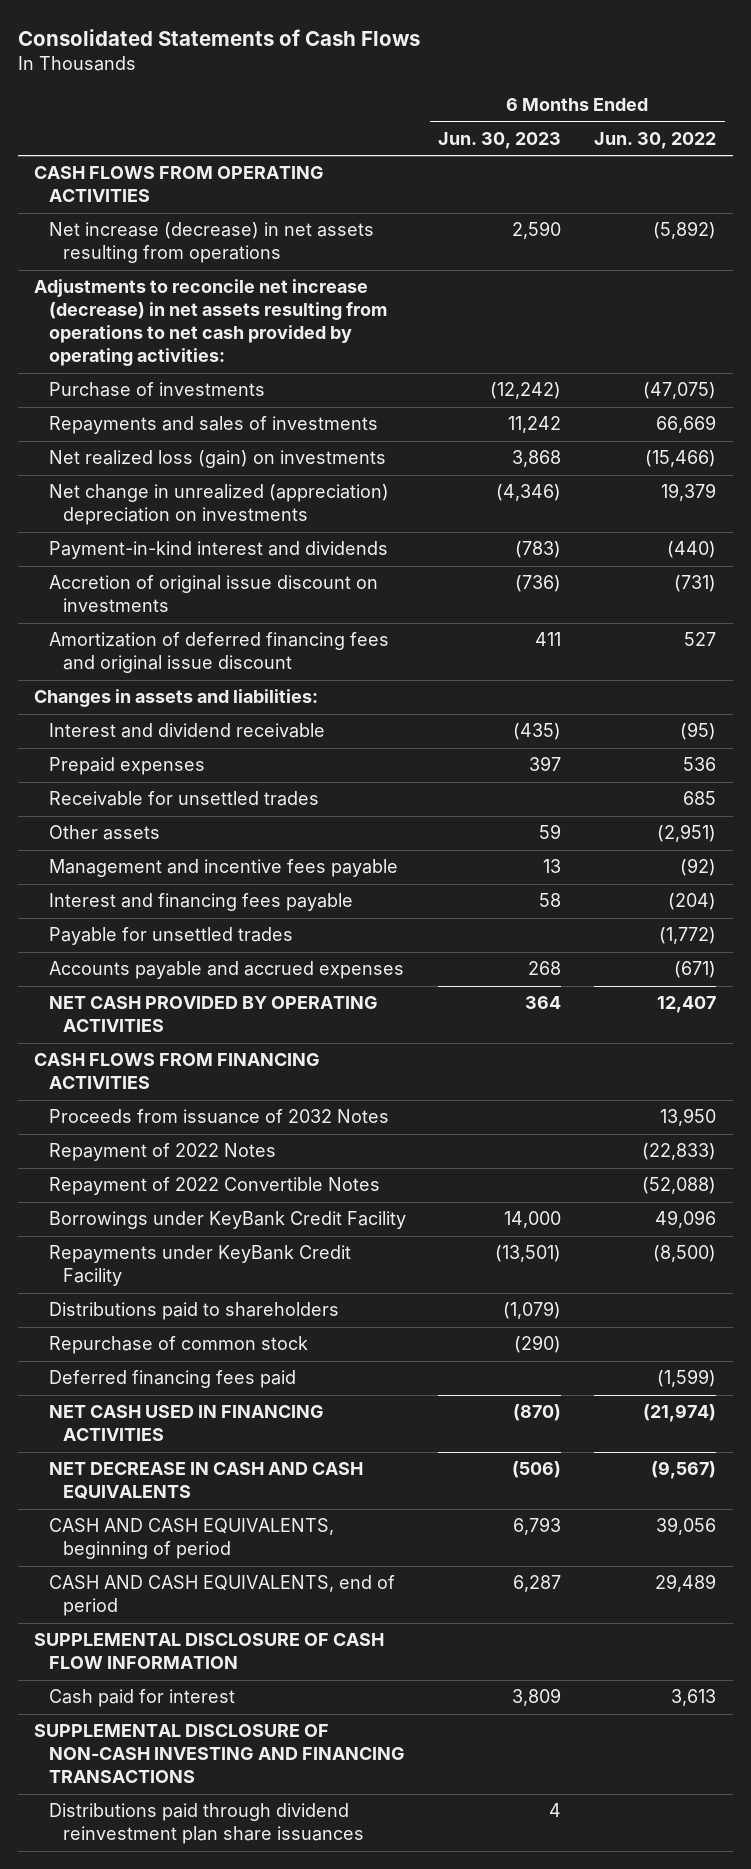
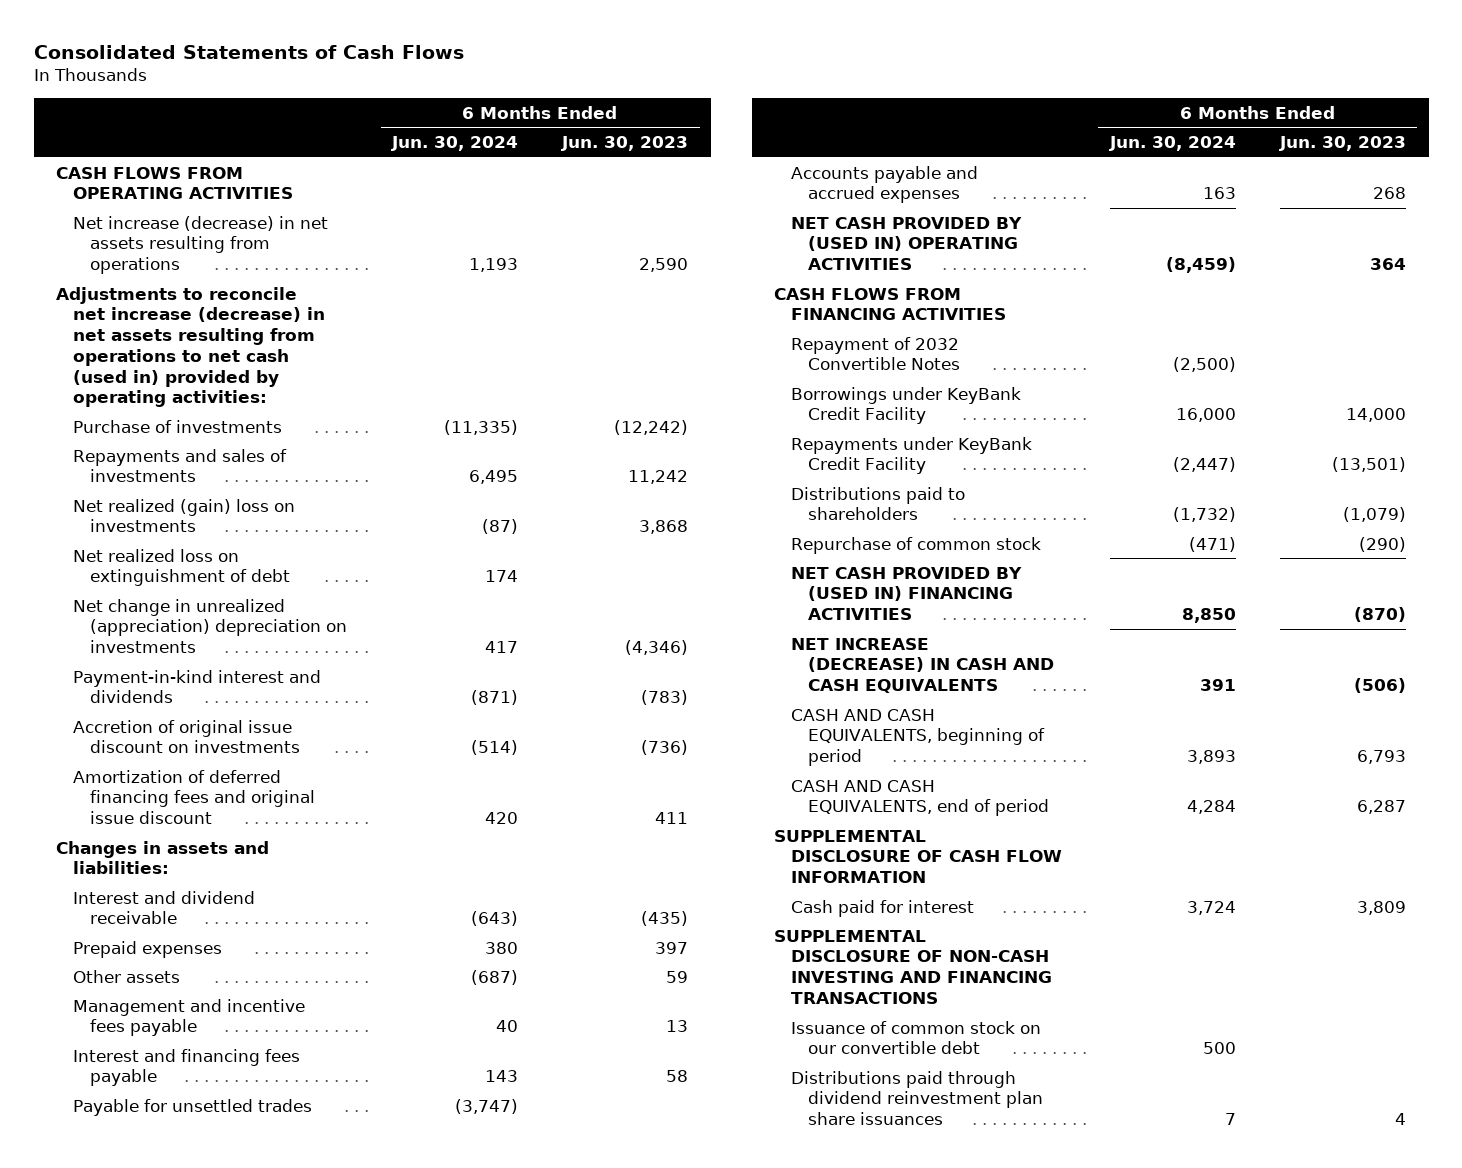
[594,131,717,149] Jun. 30, 2022 -> none
none -> [390,135,518,151] Jun. 30, 2024
[34,279,387,367] Adjustments to reconcile net increase (decrease) in net assets resulting from operations to net cash provided by operating activities: -> [56,286,326,408] Adjustments to reconcile net increase (decrease) in net assets resulting from operations to net cash (used in) provided by operating activities:
[48,450,386,469] Net realized loss (gain) on investments -> [73,498,296,533] Net realized (gain) loss on investments
none -> [73,548,291,587] Net realized loss on extinguishment of debt
[48,791,319,807] Receivable for unsettled trades -> none
[48,996,378,1033] NET CASH PROVIDED BY OPERATING ACTIVITIES -> [790,216,1022,271] NET CASH PROVIDED BY (USED IN) OPERATING ACTIVITIES
[48,1109,389,1125] Proceeds from issuance of 2032 Notes -> none
[48,1143,276,1162] Repayment of 2022 Notes -> none
[48,1177,380,1196] Repayment of 2022 Convertible Notes -> [790,336,960,371] Repayment of 2032 Convertible Notes
[48,1370,296,1389] Deferred financing fees paid -> none
[48,1405,324,1442] NET CASH USED IN FINANCING ACTIVITIES -> [790,566,1022,621] NET CASH PROVIDED BY (USED IN) FINANCING ACTIVITIES
[48,1462,363,1500] NET DECREASE IN CASH AND CASH EQUIVALENTS -> [790,637,1054,694] NET INCREASE (DECREASE) IN CASH AND CASH EQUIVALENTS
none -> [790,1020,1041,1055] Issuance of common stock on our convertible debt

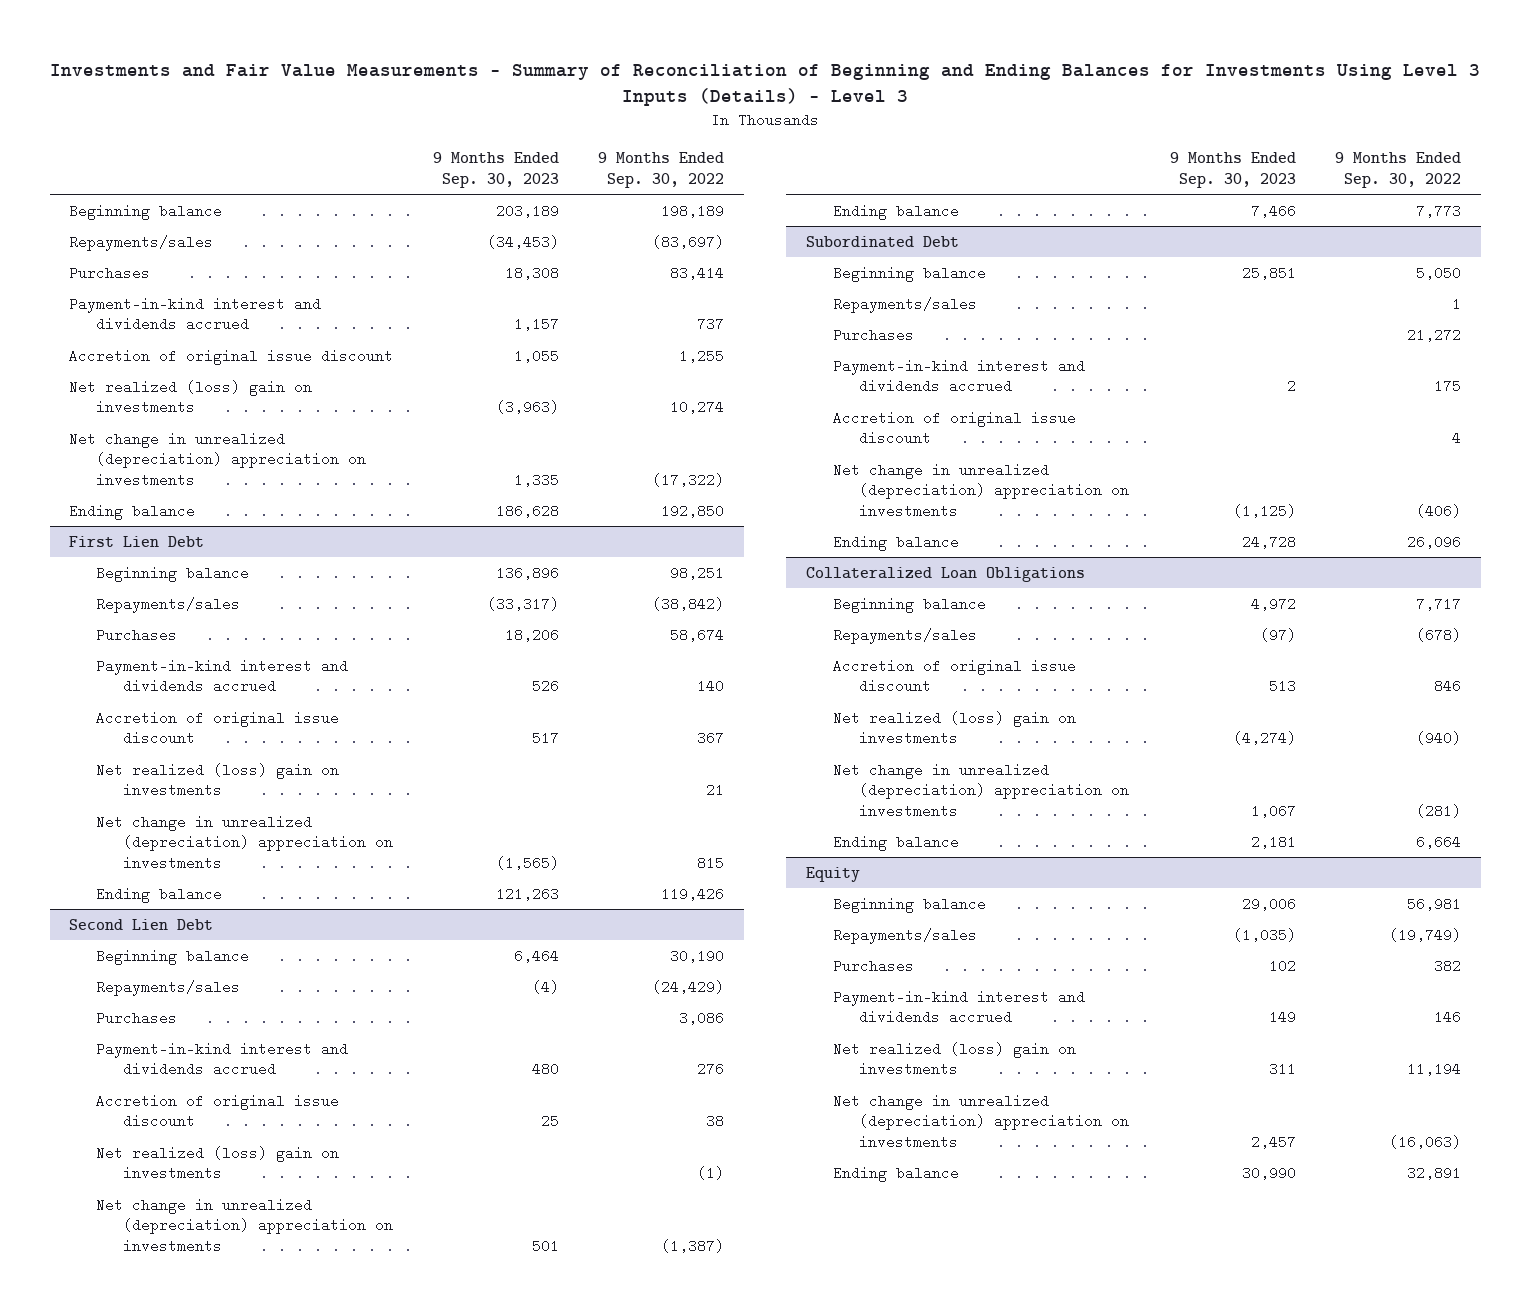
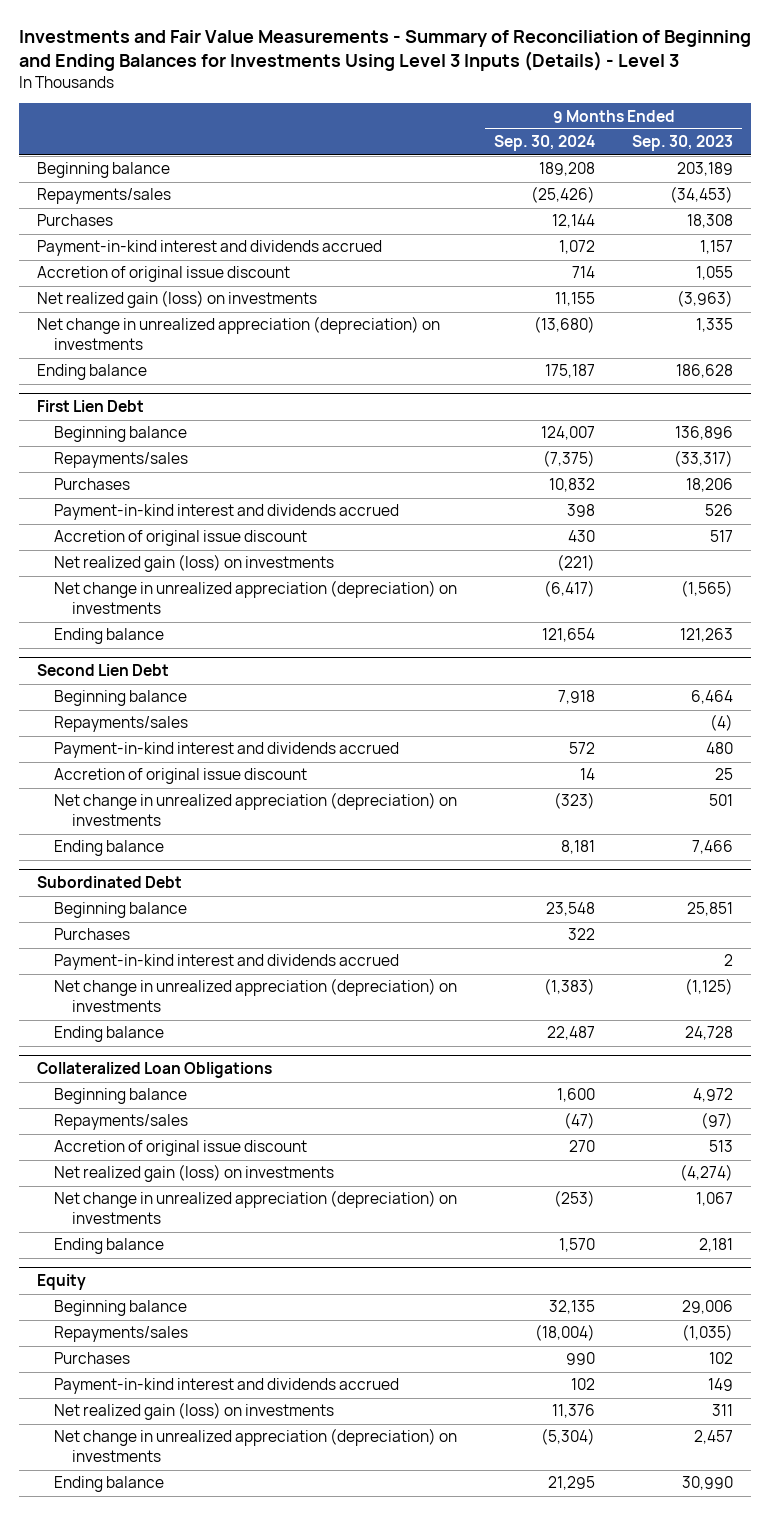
[598,152,725,188] 9 Months Ended Sep. 30, 2022 -> none
none -> [494,135,596,152] Sep. 30, 2024
[69,379,313,415] Net realized (loss) gain on investments -> [37,290,318,309] Net realized gain (loss) on investments
[69,431,366,487] Net change in unrealized (depreciation) appreciation on investments -> [37,316,441,351] Net change in unrealized appreciation (depreciation) on investments
[95,762,339,798] Net realized (loss) gain on investments -> [54,554,335,573] Net realized gain (loss) on investments
[95,814,393,870] Net change in unrealized (depreciation) appreciation on investments -> [54,580,458,615] Net change in unrealized appreciation (depreciation) on investments
[95,1010,177,1025] Purchases -> none
[95,1145,339,1181] Net realized (loss) gain on investments -> none
[95,1197,393,1253] Net change in unrealized (depreciation) appreciation on investments -> [54,792,458,827] Net change in unrealized appreciation (depreciation) on investments
[832,296,977,313] Repayments/sales -> none
[832,410,1076,446] Accretion of original issue discount -> none
[832,462,1130,518] Net change in unrealized (depreciation) appreciation on investments -> [54,978,458,1013] Net change in unrealized appreciation (depreciation) on investments
[832,710,1076,746] Net realized (loss) gain on investments -> [54,1164,335,1183] Net realized gain (loss) on investments
[832,762,1130,818] Net change in unrealized (depreciation) appreciation on investments -> [54,1190,458,1225] Net change in unrealized appreciation (depreciation) on investments
[832,1041,1076,1077] Net realized (loss) gain on investments -> [54,1402,335,1421] Net realized gain (loss) on investments
[832,1093,1130,1149] Net change in unrealized (depreciation) appreciation on investments -> [54,1428,458,1463] Net change in unrealized appreciation (depreciation) on investments

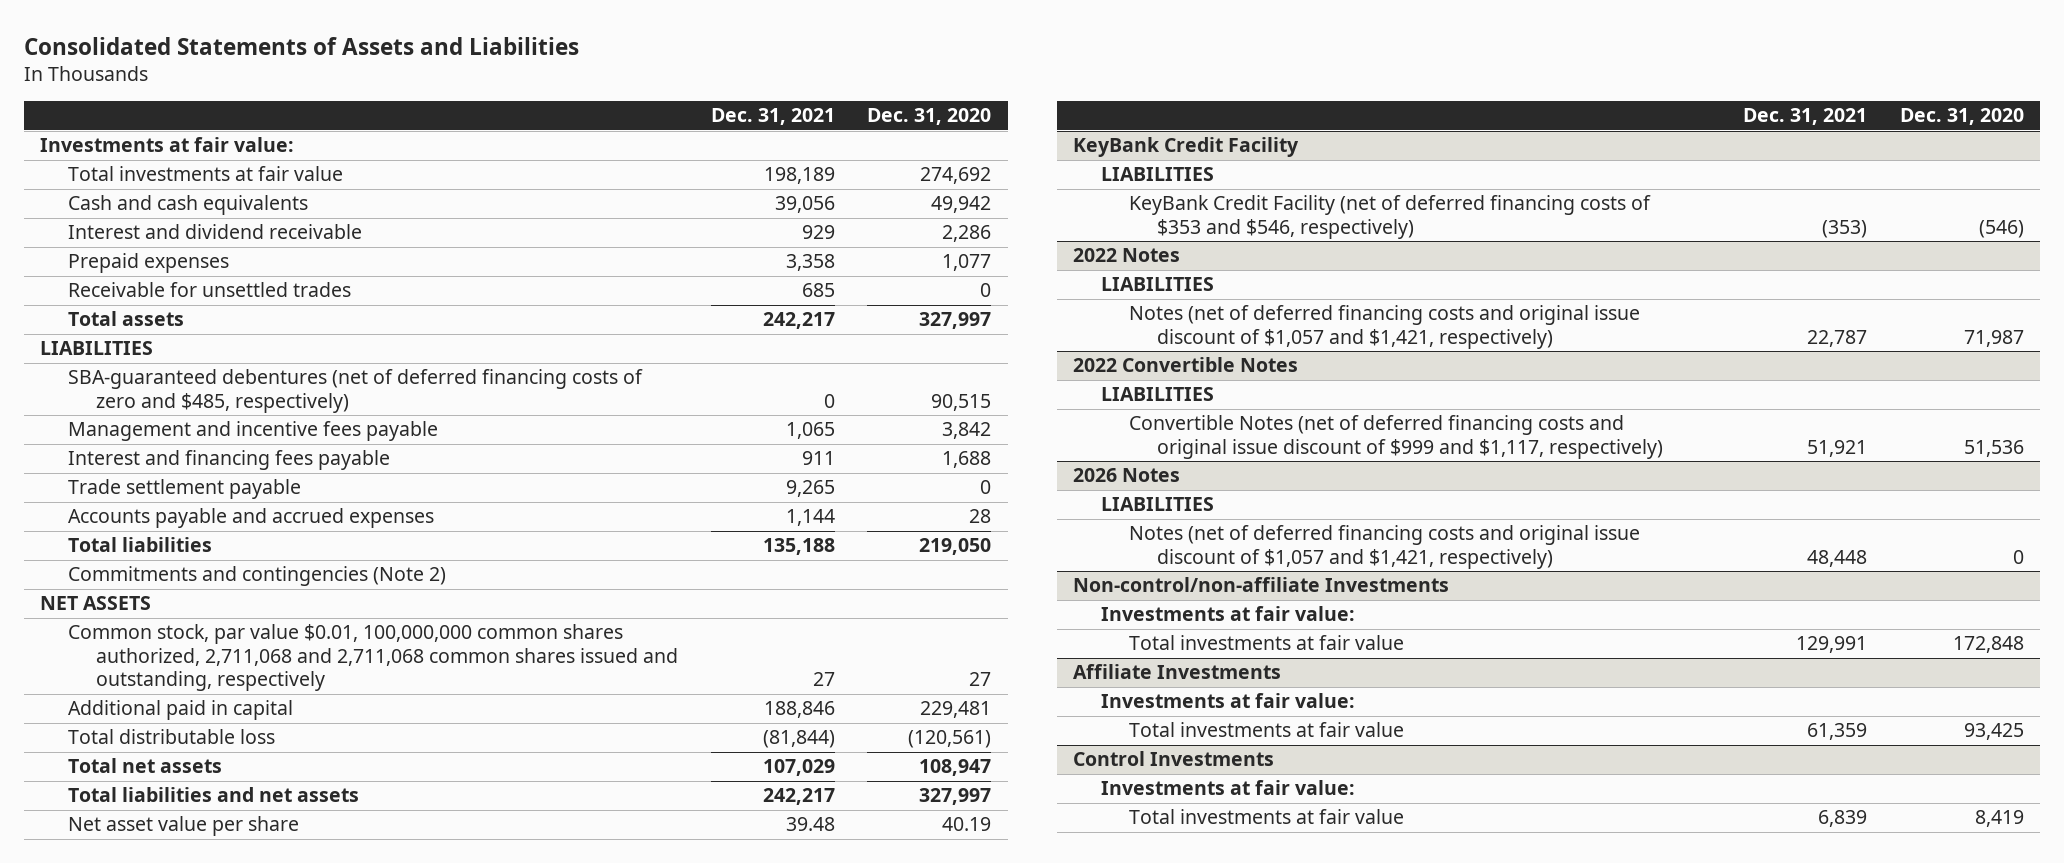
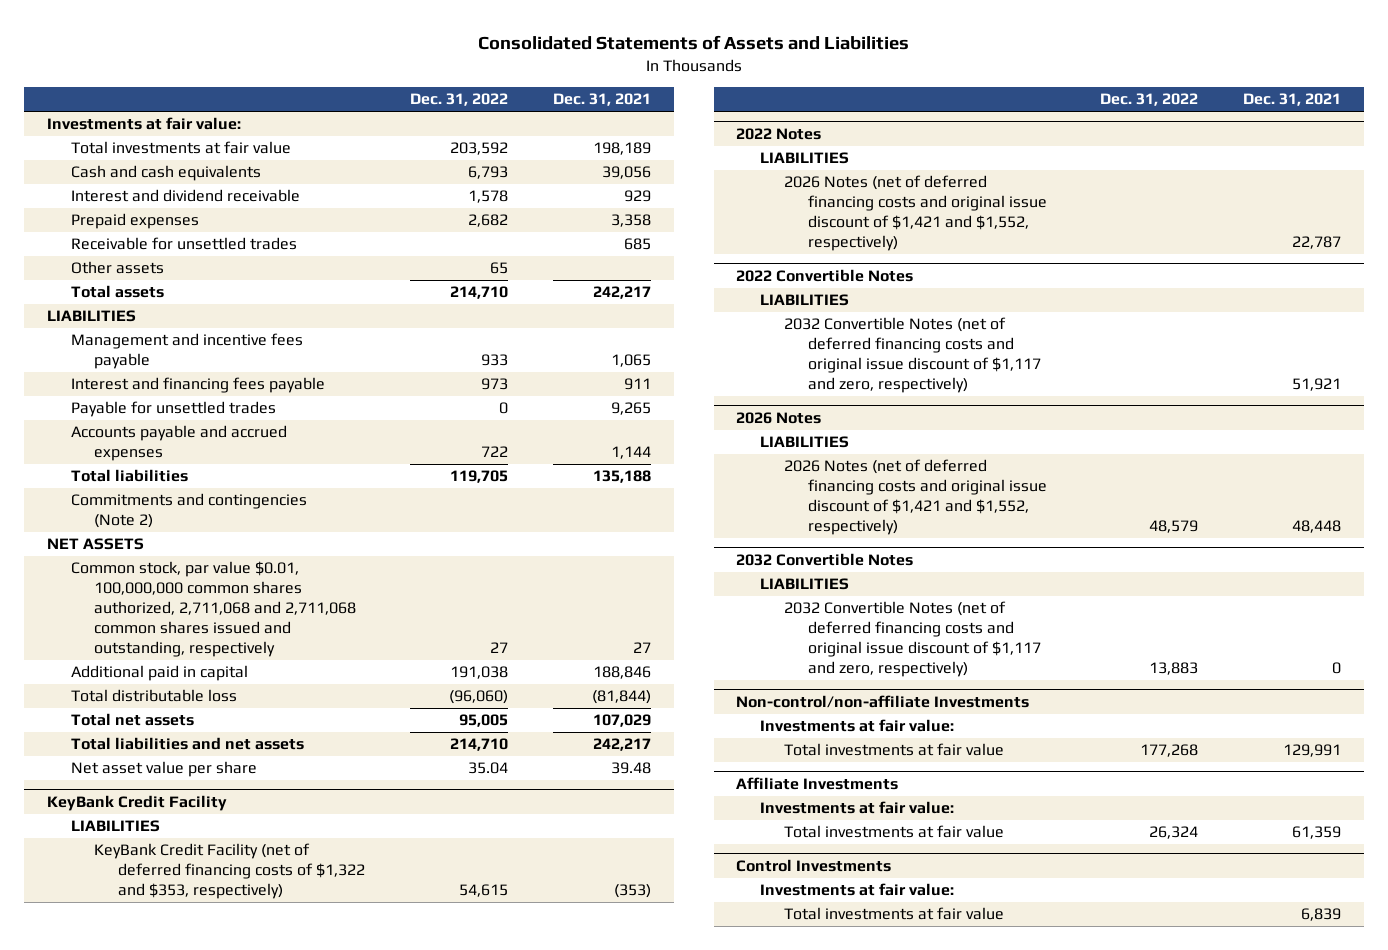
[867,108,992,126] Dec. 31, 2020 -> none
none -> [410,93,509,107] Dec. 31, 2022
none -> [70,261,164,275] Other assets
[68,369,644,413] SBA-guaranteed debentures (net of deferred financing costs of zero and $485, respectively) -> none
[68,479,302,500] Trade settlement payable -> [70,401,276,418] Payable for unsettled trades
[1128,195,1651,239] KeyBank Credit Facility (net of deferred financing costs of $353 and $546, respectively) -> [94,843,366,900] KeyBank Credit Facility (net of deferred financing costs of $1,322 and $353, respectively)
[1128,305,1640,349] Notes (net of deferred financing costs and original issue discount of $1,057 and $1,421, respectively) -> [783,175,1047,251] 2026 Notes (net of deferred financing costs and original issue discount of $1,421 and $1,552, respectively)
[1128,415,1663,459] Convertible Notes (net of deferred financing costs and original issue discount of $999 and $1,117, respectively) -> [783,317,1041,393] 2032 Convertible Notes (net of deferred financing costs and original issue discount of $1,117 and zero, respectively)
[1128,525,1640,569] Notes (net of deferred financing costs and original issue discount of $1,057 and $1,421, respectively) -> [783,459,1047,535] 2026 Notes (net of deferred financing costs and original issue discount of $1,421 and $1,552, respectively)
none -> [736,553,914,567] 2032 Convertible Notes
none -> [760,578,850,591] LIABILITIES
none -> [783,601,1041,677] 2032 Convertible Notes (net of deferred financing costs and original issue discount of $1,117 and zero, respectively)

